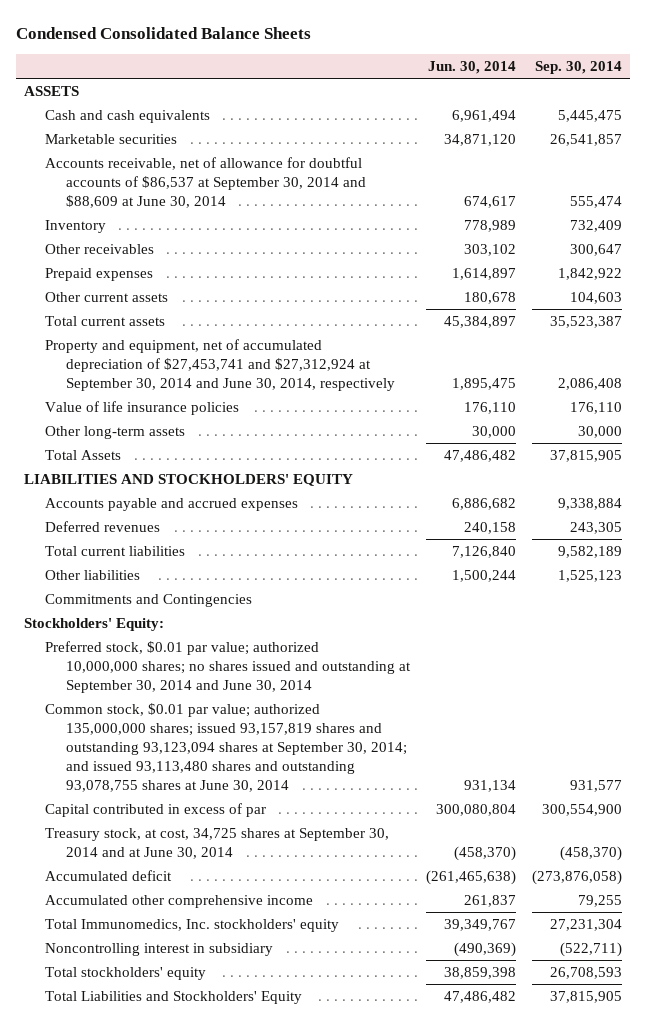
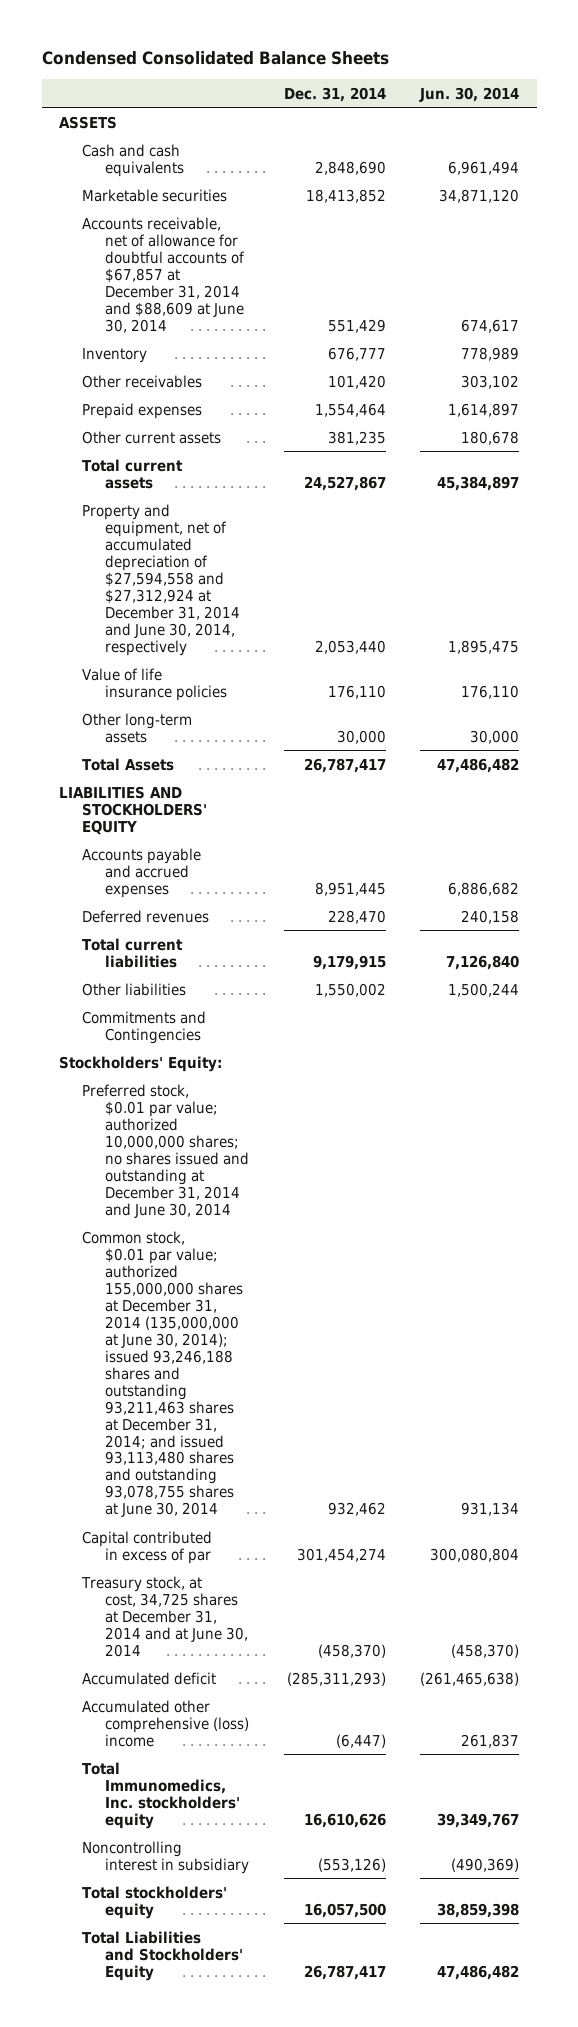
[534,60,622,74] Sep. 30, 2014 -> none
none -> [283,86,386,102] Dec. 31, 2014
[45,156,367,208] Accounts receivable, net of allowance for doubtful accounts of $86,537 at September 30, 2014 and $88,609 at June 30, 2014 -> [82,216,246,333] Accounts receivable, net of allowance for doubtful accounts of $67,857 at December 31, 2014 and $88,609 at June 30, 2014
[45,338,396,391] Property and equipment, net of accumulated depreciation of $27,453,741 and $27,312,924 at September 30, 2014 and June 30, 2014, respectively -> [82,503,241,656] Property and equipment, net of accumulated depreciation of $27,594,558 and $27,312,924 at December 31, 2014 and June 30, 2014, respectively
[45,640,412,693] Preferred stock, $0.01 par value; authorized 10,000,000 shares; no shares issued and outstanding at September 30, 2014 and June 30, 2014 -> [82,1083,250,1218] Preferred stock, $0.01 par value; authorized 10,000,000 shares; no shares issued and outstanding at December 31, 2014 and June 30, 2014
[45,702,408,792] Common stock, $0.01 par value; authorized 135,000,000 shares; issued 93,157,819 shares and outstanding 93,123,094 shares at September 30, 2014; and issued 93,113,480 shares and outstanding 93,078,755 shares at June 30, 2014 -> [82,1230,244,1518] Common stock, $0.01 par value; authorized 155,000,000 shares at December 31, 2014 (135,000,000 at June 30, 2014); issued 93,246,188 shares and outstanding 93,211,463 shares at December 31, 2014; and issued 93,113,480 shares and outstanding 93,078,755 shares at June 30, 2014
[45,827,390,859] Treasury stock, at cost, 34,725 shares at September 30, 2014 and at June 30, 2014 -> [81,1575,249,1657] Treasury stock, at cost, 34,725 shares at December 31, 2014 and at June 30, 2014
[45,894,314,908] Accumulated other comprehensive income -> [82,1699,250,1747] Accumulated other comprehensive (loss) income

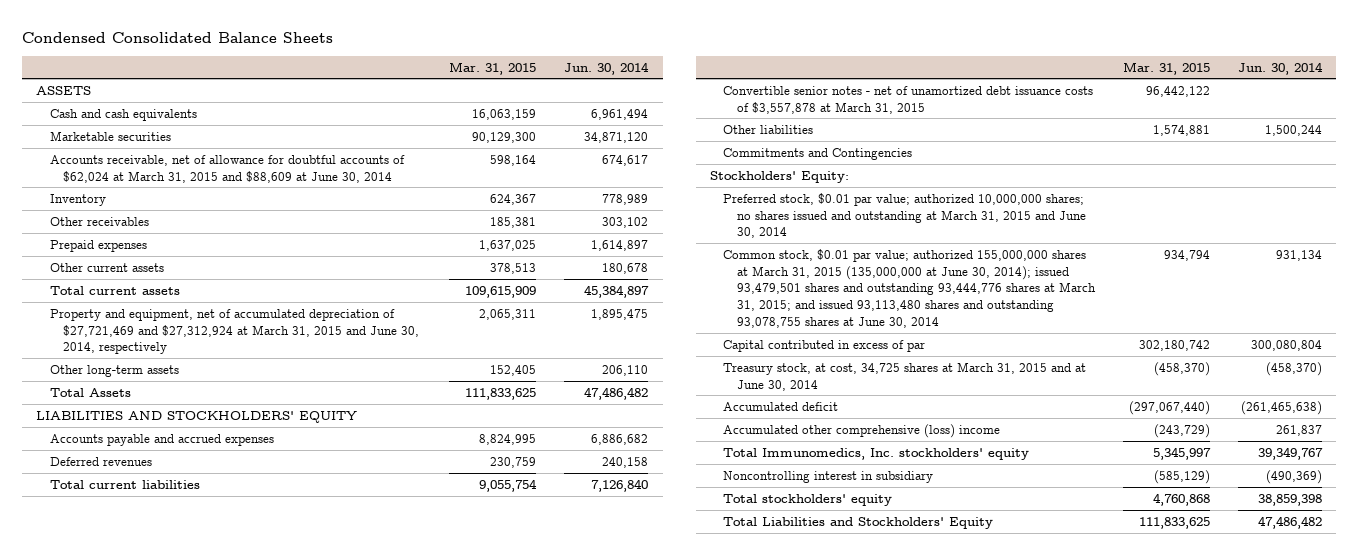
[283,86,386,102] Dec. 31, 2014 -> none
none -> [449,61,537,75] Mar. 31, 2015
[82,216,246,333] Accounts receivable, net of allowance for doubtful accounts of $67,857 at December 31, 2014 and $88,609 at June 30, 2014 -> [49,154,405,183] Accounts receivable, net of allowance for doubtful accounts of $62,024 at March 31, 2015 and $88,609 at June 30, 2014
[82,667,228,701] Value of life insurance policies -> none
[82,503,241,656] Property and equipment, net of accumulated depreciation of $27,594,558 and $27,312,924 at December 31, 2014 and June 30, 2014, respectively -> [49,308,420,355] Property and equipment, net of accumulated depreciation of $27,721,469 and $27,312,924 at March 31, 2015 and June 30, 2014, respectively
[470,729,520,744] 30,000 -> [602,364,649,376] 206,110
none -> [723,85,1094,114] Convertible senior notes - net of unamortized debt issuance costs of $3,557,878 at March 31, 2015
[82,1083,250,1218] Preferred stock, $0.01 par value; authorized 10,000,000 shares; no shares issued and outstanding at December 31, 2014 and June 30, 2014 -> [723,192,1086,239] Preferred stock, $0.01 par value; authorized 10,000,000 shares; no shares issued and outstanding at March 31, 2015 and June 30, 2014
[82,1230,244,1518] Common stock, $0.01 par value; authorized 155,000,000 shares at December 31, 2014 (135,000,000 at June 30, 2014); issued 93,246,188 shares and outstanding 93,211,463 shares at December 31, 2014; and issued 93,113,480 shares and outstanding 93,078,755 shares at June 30, 2014 -> [723,248,1096,328] Common stock, $0.01 par value; authorized 155,000,000 shares at March 31, 2015 (135,000,000 at June 30, 2014); issued 93,479,501 shares and outstanding 93,444,776 shares at March 31, 2015; and issued 93,113,480 shares and outstanding 93,078,755 shares at June 30, 2014
[81,1575,249,1657] Treasury stock, at cost, 34,725 shares at December 31, 2014 and at June 30, 2014 -> [723,361,1087,391] Treasury stock, at cost, 34,725 shares at March 31, 2015 and at June 30, 2014

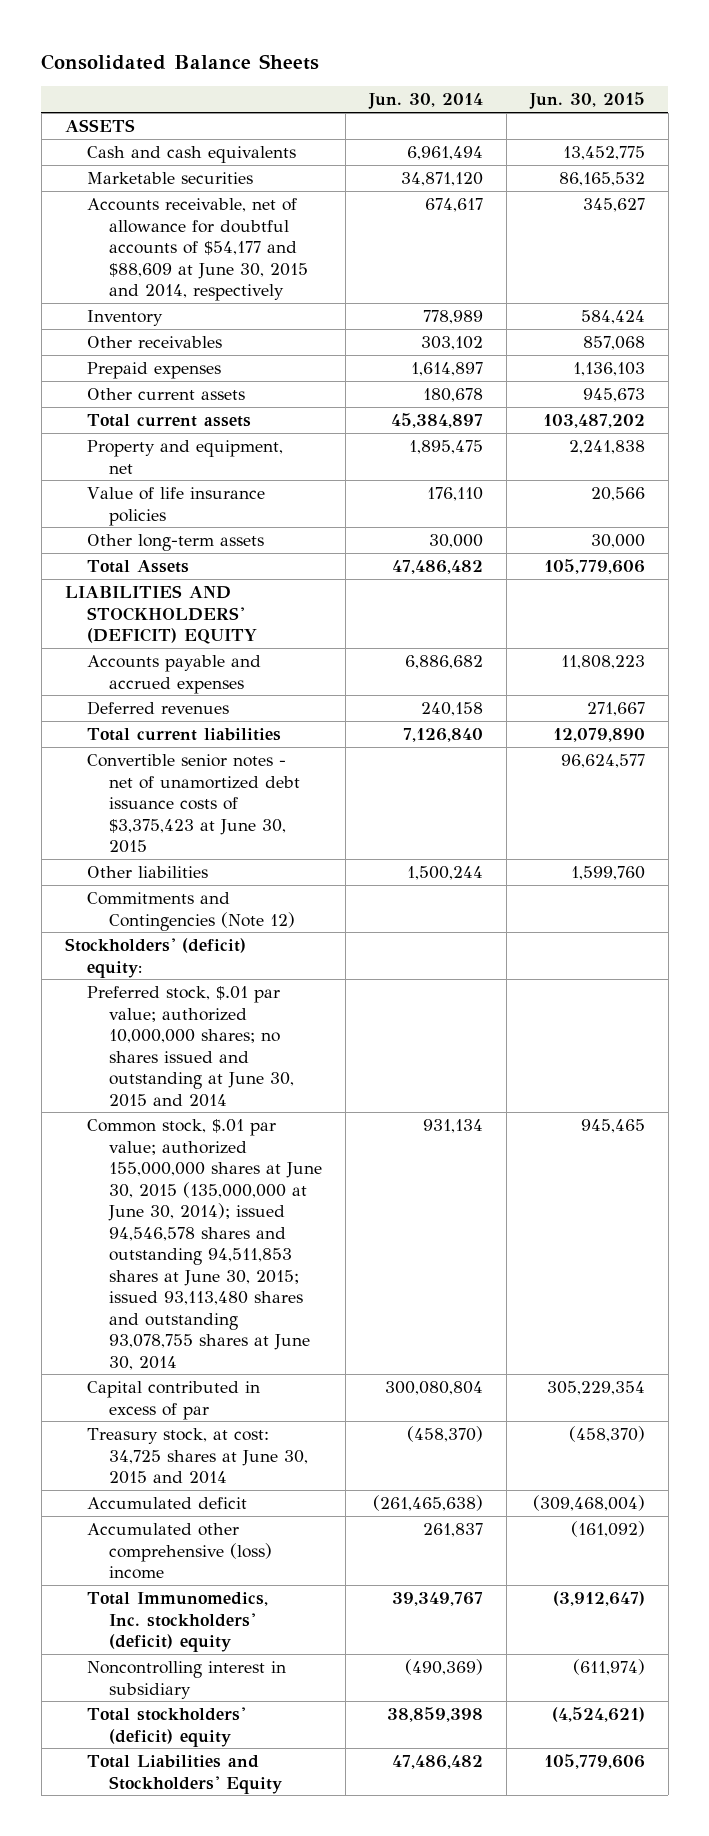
[21,31,333,43] Condensed Consolidated Balance Sheets -> [41,53,320,70] Consolidated Balance Sheets
[449,61,537,75] Mar. 31, 2015 -> none
none -> [528,92,645,110] Jun. 30, 2015
[49,154,405,183] Accounts receivable, net of allowance for doubtful accounts of $62,024 at March 31, 2015 and $88,609 at June 30, 2014 -> [86,198,308,302] Accounts receivable, net of allowance for doubtful accounts of $54,177 and $88,609 at June 30, 2015 and 2014, respectively
[49,308,420,355] Property and equipment, net of accumulated depreciation of $27,721,469 and $27,312,924 at March 31, 2015 and June 30, 2014, respectively -> [86,440,283,474] Property and equipment, net
none -> [86,487,265,526] Value of life insurance policies
[602,364,649,376] 206,110 -> [428,534,483,549] 30,000
[36,410,358,423] LIABILITIES AND STOCKHOLDERS' EQUITY -> [64,585,257,645] LIABILITIES AND STOCKHOLDERS' (DEFICIT) EQUITY
[723,85,1094,114] Convertible senior notes - net of unamortized debt issuance costs of $3,557,878 at March 31, 2015 -> [86,754,300,854] Convertible senior notes - net of unamortized debt issuance costs of $3,375,423 at June 30, 2015
[723,147,913,160] Commitments and Contingencies -> [86,892,295,931] Commitments and Contingencies (Note 12)
[709,170,849,183] Stockholders' Equity: -> [64,938,246,978] Stockholders' (deficit) equity:
[723,192,1086,239] Preferred stock, $0.01 par value; authorized 10,000,000 shares; no shares issued and outstanding at March 31, 2015 and June 30, 2014 -> [86,986,294,1107] Preferred stock, $.01 par value; authorized 10,000,000 shares; no shares issued and outstanding at June 30, 2015 and 2014
[723,248,1096,328] Common stock, $0.01 par value; authorized 155,000,000 shares at March 31, 2015 (135,000,000 at June 30, 2014); issued 93,479,501 shares and outstanding 93,444,776 shares at March 31, 2015; and issued 93,113,480 shares and outstanding 93,078,755 shares at June 30, 2014 -> [86,1119,322,1370] Common stock, $.01 par value; authorized 155,000,000 shares at June 30, 2015 (135,000,000 at June 30, 2014); issued 94,546,578 shares and outstanding 94,511,853 shares at June 30, 2015; issued 93,113,480 shares and outstanding 93,078,755 shares at June 30, 2014
[723,361,1087,391] Treasury stock, at cost, 34,725 shares at March 31, 2015 and at June 30, 2014 -> [86,1428,308,1485] Treasury stock, at cost: 34,725 shares at June 30, 2015 and 2014
[723,447,1030,460] Total Immunomedics, Inc. stockholders' equity -> [86,1592,268,1653] Total Immunomedics, Inc. stockholders' (deficit) equity
[723,493,893,506] Total stockholders' equity -> [86,1707,245,1747] Total stockholders' (deficit) equity

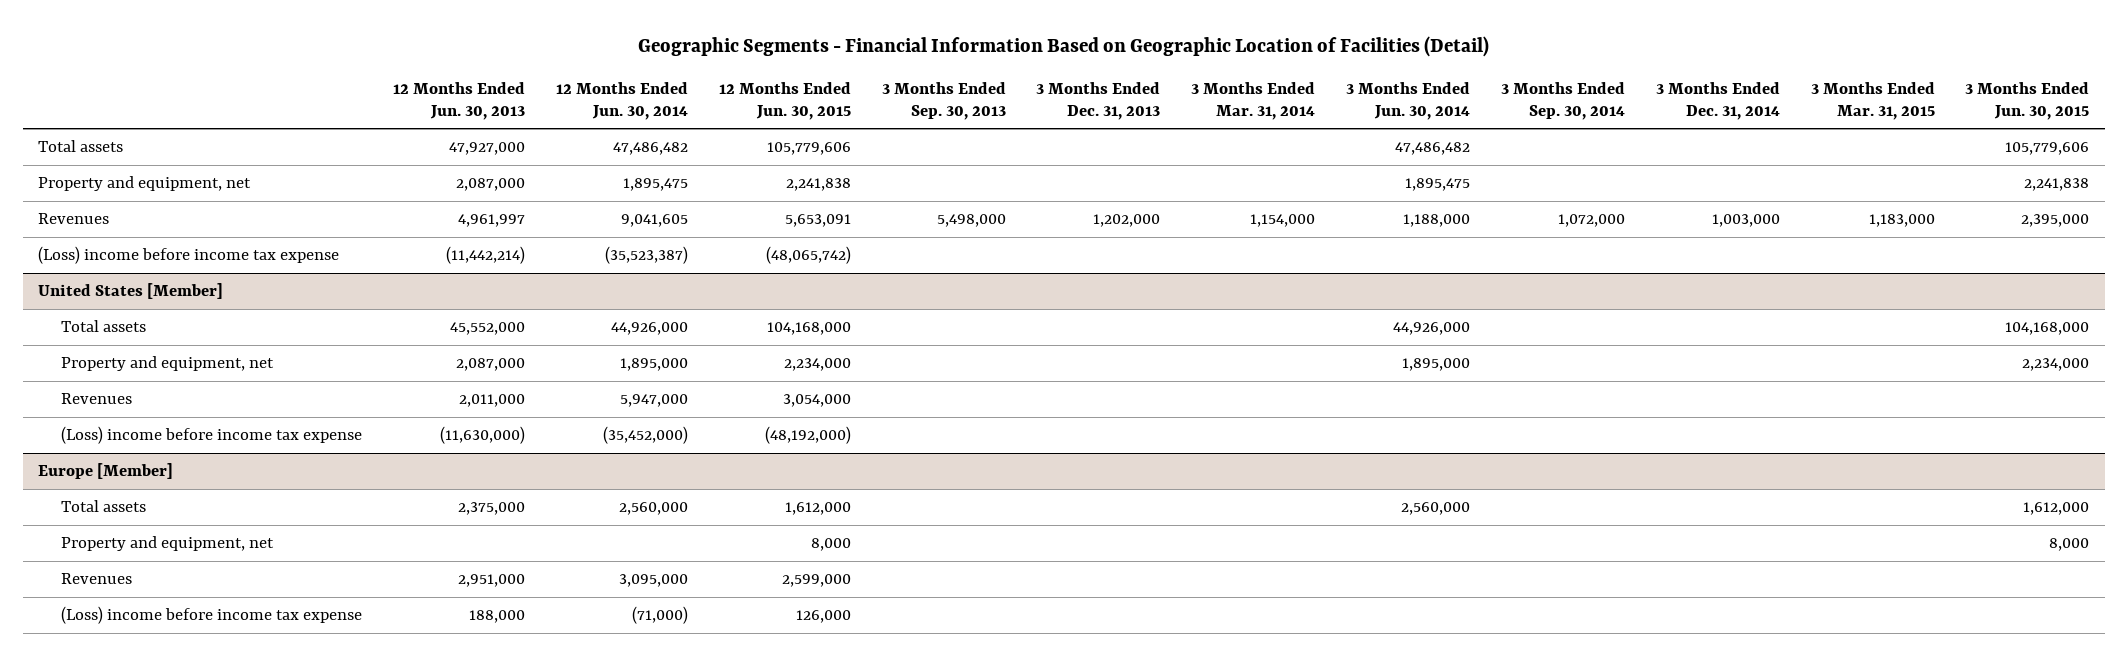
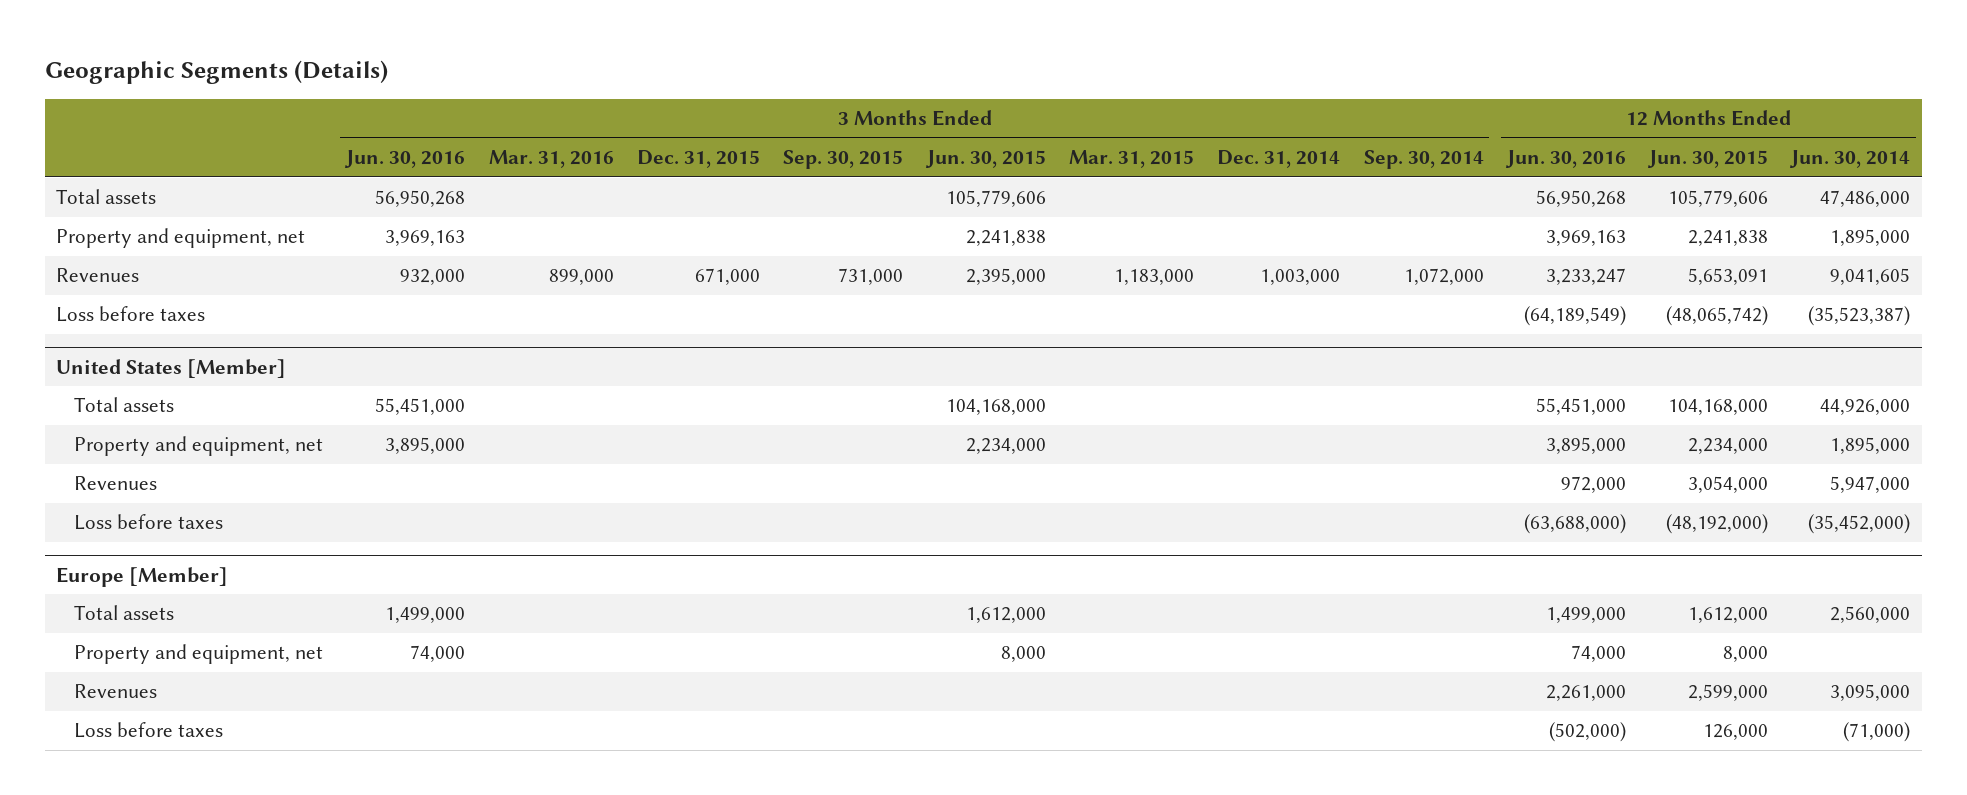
[637,35,1489,57] Geographic Segments - Financial Information Based on Geographic Location of Facilities (Detail) -> [44,59,388,84] Geographic Segments (Details)
[393,81,526,120] 12 Months Ended Jun. 30, 2013 -> none
[881,81,1006,120] 3 Months Ended Sep. 30, 2013 -> none
[1036,81,1161,120] 3 Months Ended Dec. 31, 2013 -> none
[1191,81,1316,120] 3 Months Ended Mar. 31, 2014 -> none
[1346,81,1471,120] 3 Months Ended Jun. 30, 2014 -> none
none -> [344,150,466,169] Jun. 30, 2016
none -> [488,150,614,169] Mar. 31, 2016
none -> [636,150,760,169] Dec. 31, 2015
none -> [783,150,904,170] Sep. 30, 2015
none -> [1504,150,1626,169] Jun. 30, 2016
[612,142,688,156] 47,486,482 -> [1820,190,1911,208] 47,486,000
[622,178,688,192] 1,895,475 -> [1830,229,1911,247] 1,895,000
[38,246,340,265] (Loss) income before income tax expense -> [56,306,206,323] Loss before taxes
[61,426,363,445] (Loss) income before income tax expense -> [74,514,224,531] Loss before taxes
[61,606,363,625] (Loss) income before income tax expense -> [74,722,224,739] Loss before taxes

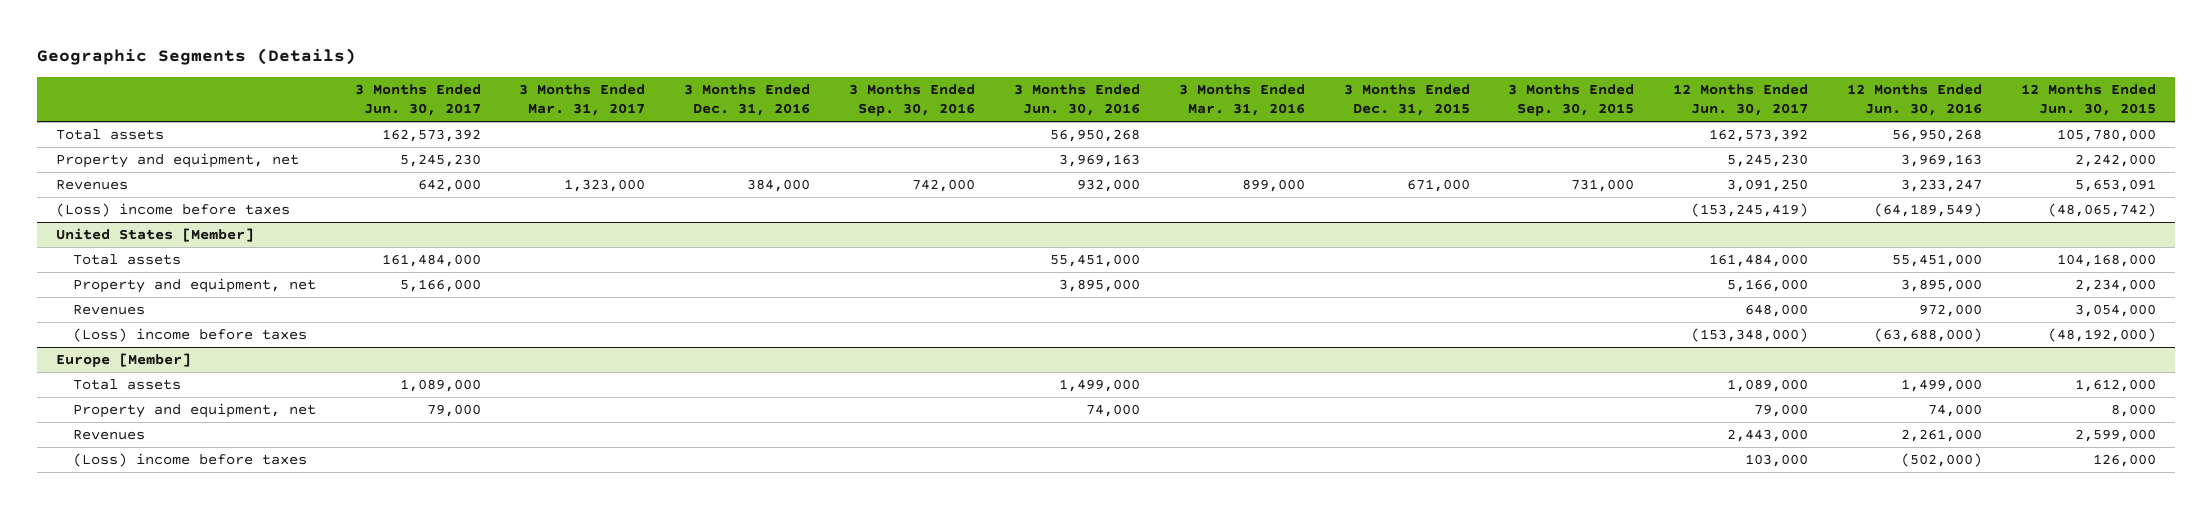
[924,150,1046,169] Jun. 30, 2015 -> none
[1068,150,1194,169] Mar. 31, 2015 -> none
[1217,150,1341,169] Dec. 31, 2014 -> none
[1363,150,1484,170] Sep. 30, 2014 -> none
[1789,150,1911,169] Jun. 30, 2014 -> none
none -> [354,83,481,117] 3 Months Ended Jun. 30, 2017
none -> [519,83,646,117] 3 Months Ended Mar. 31, 2017
none -> [684,83,811,117] 3 Months Ended Dec. 31, 2016
none -> [849,83,976,117] 3 Months Ended Sep. 30, 2016
none -> [1673,83,1809,117] 12 Months Ended Jun. 30, 2017
[1668,190,1769,208] 105,779,606 -> [2056,129,2156,143] 105,780,000
[1688,230,1769,247] 2,241,838 -> [2074,154,2156,168] 2,242,000
[56,306,206,323] Loss before taxes -> [56,203,291,218] (Loss) income before taxes
[74,514,224,531] Loss before taxes -> [72,328,307,343] (Loss) income before taxes
[74,722,224,739] Loss before taxes -> [72,453,307,468] (Loss) income before taxes

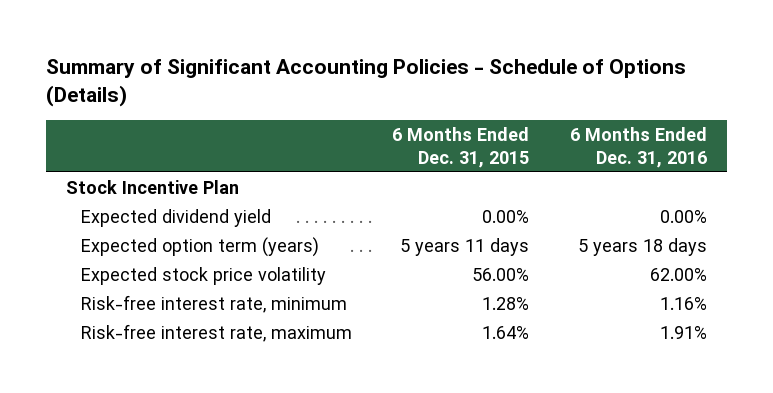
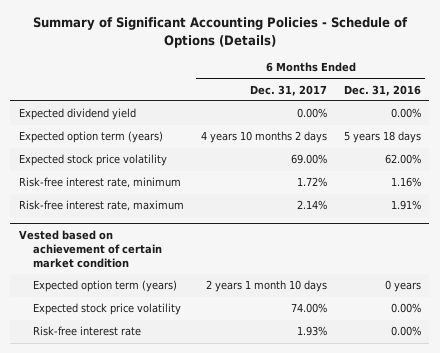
[392,127,530,168] 6 Months Ended Dec. 31, 2015 -> none
none -> [249,84,327,96] Dec. 31, 2017
[65,179,239,194] Stock Incentive Plan -> none
none -> [18,230,163,268] Vested based on achievement of certain market condition
none -> [33,280,178,293] Expected option term (years)
none -> [33,303,182,316] Expected stock price volatility
none -> [33,326,142,337] Risk-free interest rate

